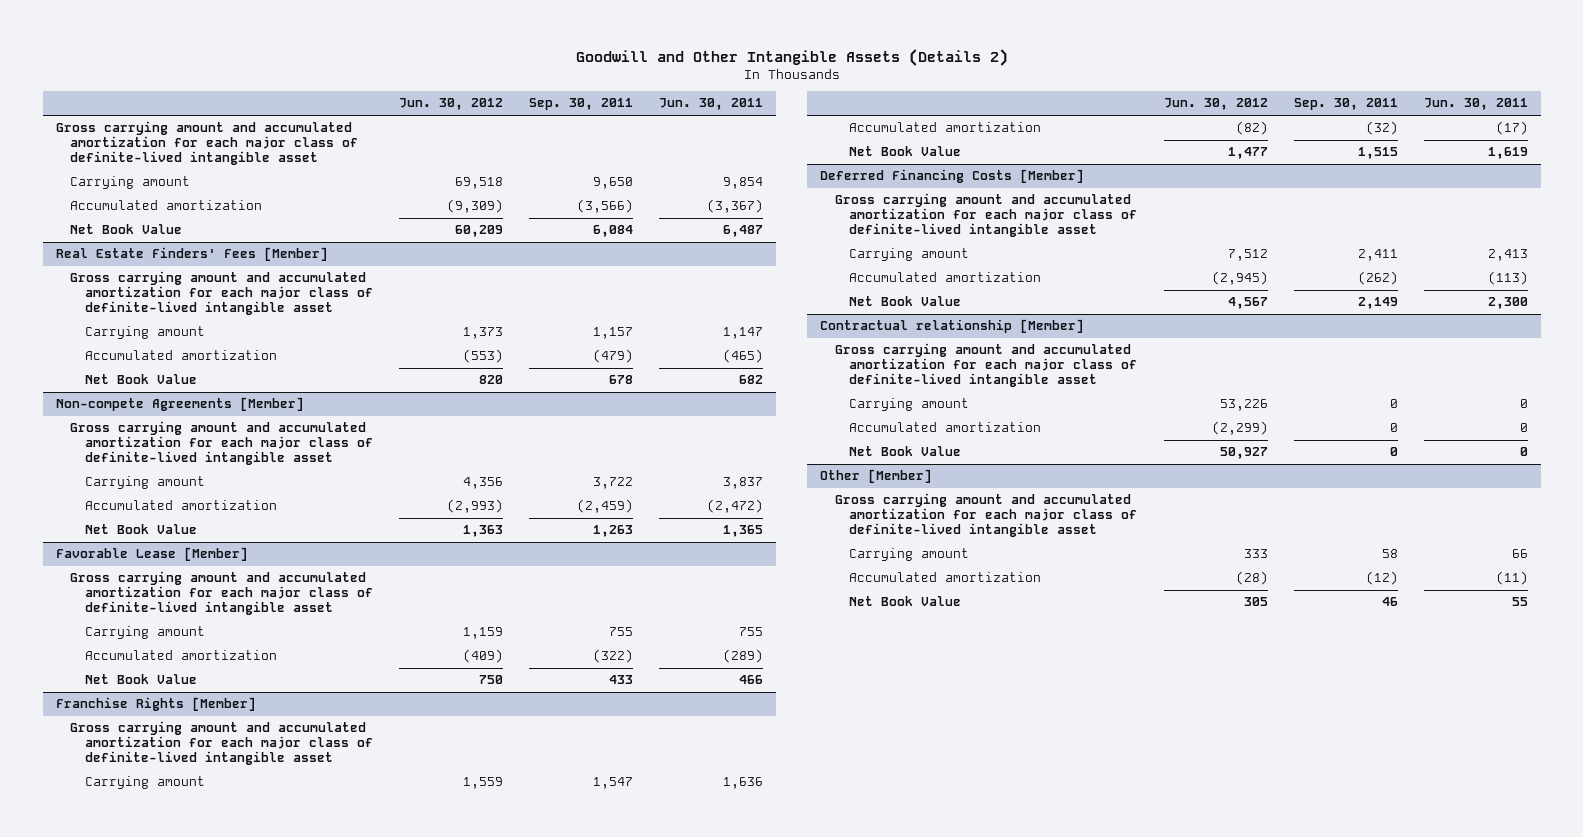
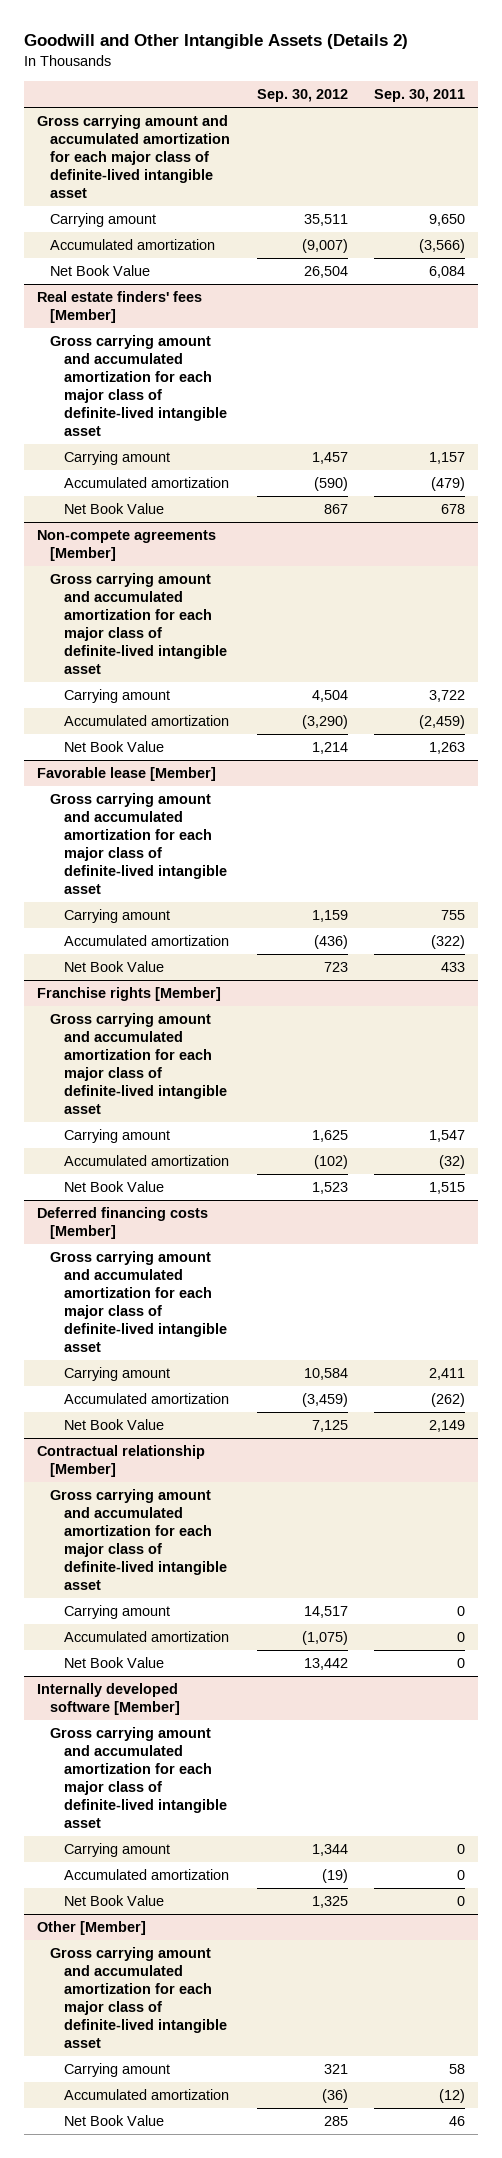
[398,98,503,111] Jun. 30, 2012 -> none
[659,98,764,111] Jun. 30, 2011 -> none
none -> [256,88,348,102] Sep. 30, 2012
[55,247,328,262] Real Estate Finders' Fees [Member] -> [36,291,202,324] Real estate finders' fees [Member]
[55,397,304,412] Non-compete Agreements [Member] -> [36,530,216,562] Non-compete agreements [Member]
[55,547,248,562] Favorable Lease [Member] -> [36,767,216,782] Favorable lease [Member]
[55,697,256,712] Franchise Rights [Member] -> [36,987,221,1002] Franchise rights [Member]
[820,169,1085,184] Deferred Financing Costs [Member] -> [36,1207,208,1240] Deferred financing costs [Member]
none -> [36,1683,181,1716] Internally developed software [Member]
none -> [50,1727,227,1828] Gross carrying amount and accumulated amortization for each major class of definite-lived intangible asset
none -> [63,1843,170,1858] Carrying amount
none -> [63,1869,229,1881] Accumulated amortization
none -> [63,1895,164,1907] Net Book Value

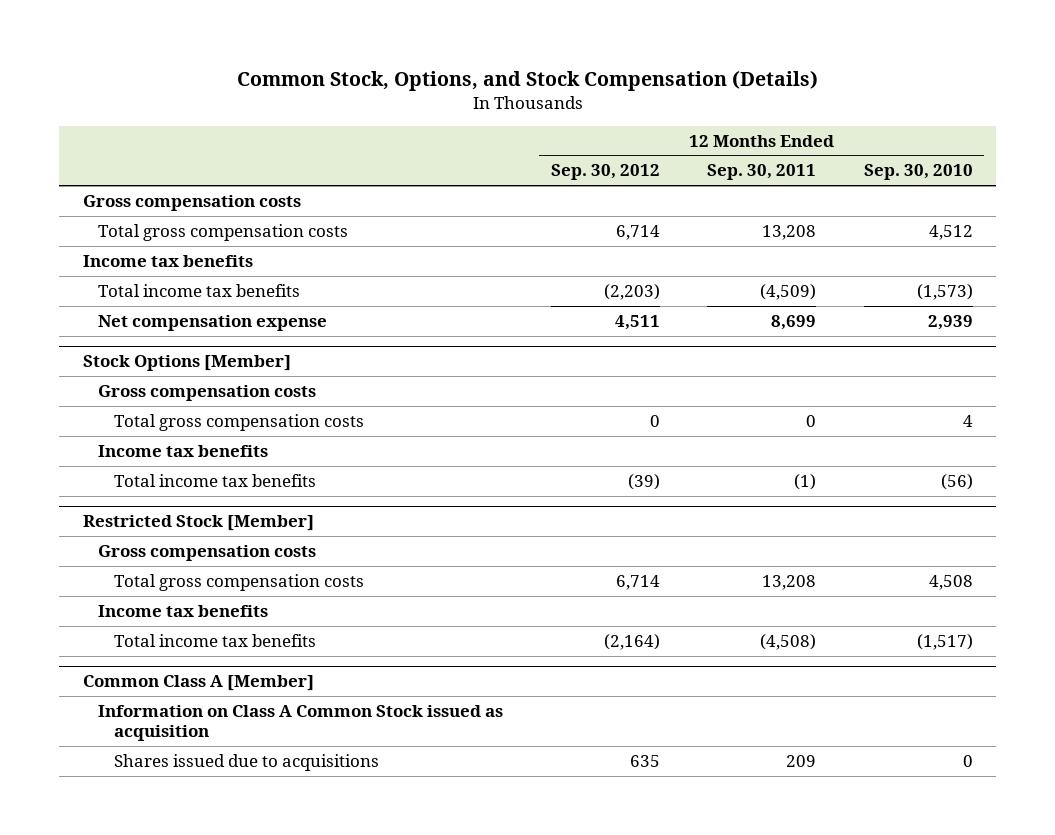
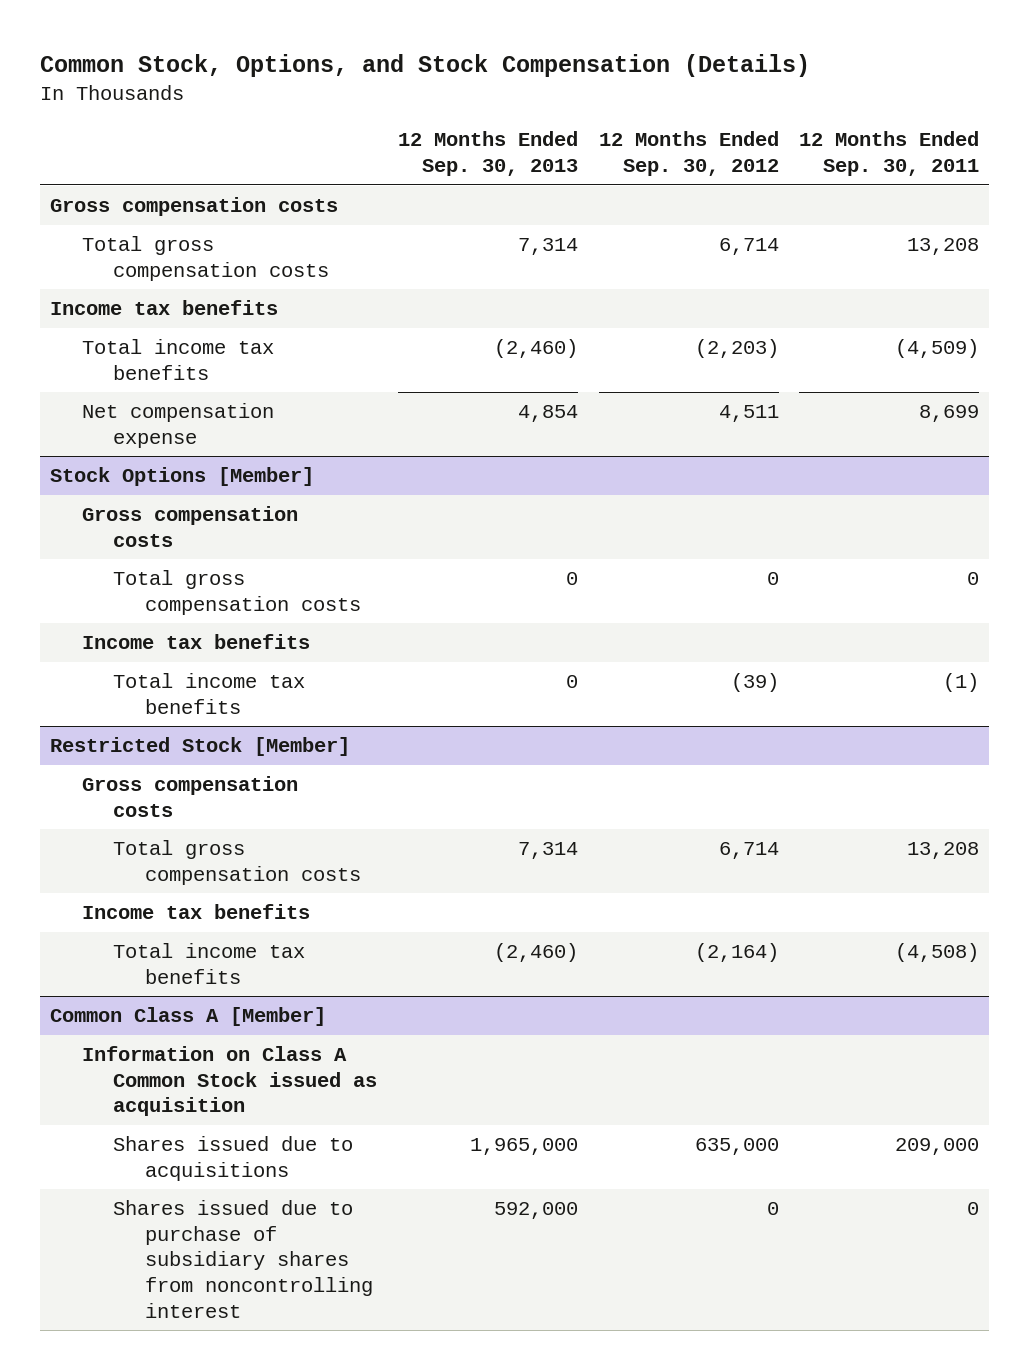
[863,164,973,181] Sep. 30, 2010 -> none
none -> [397,131,578,176] 12 Months Ended Sep. 30, 2013
[629,754,660,767] 635 -> [694,1138,779,1156] 635,000
[786,754,817,767] 209 -> [895,1138,980,1156] 209,000
none -> [113,1200,373,1318] Shares issued due to purchase of subsidiary shares from noncontrolling interest

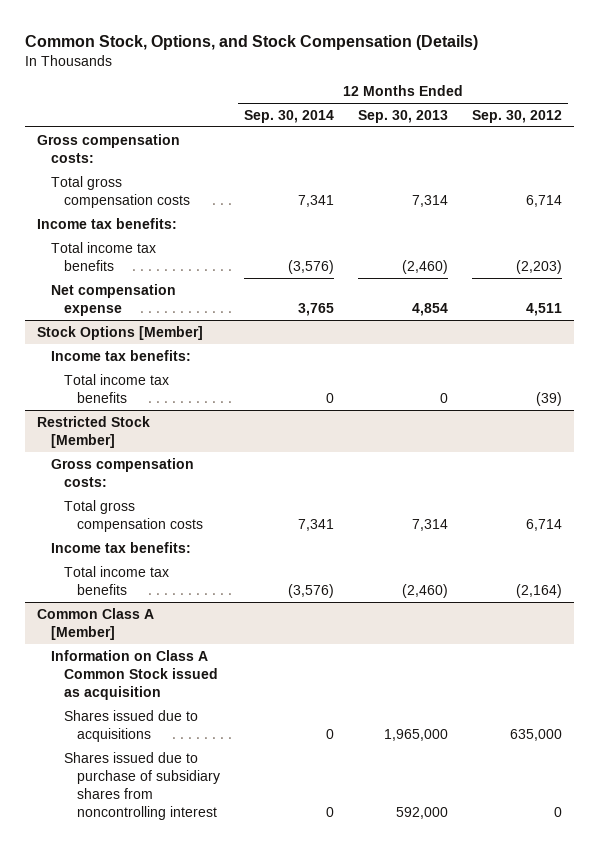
[799,131,980,176] 12 Months Ended Sep. 30, 2011 -> none
none -> [244,109,335,123] Sep. 30, 2014
[50,197,339,217] Gross compensation costs -> [37,133,181,163] Gross compensation costs:
[50,300,279,316] Income tax benefits -> [37,217,178,229] Income tax benefits:
[81,506,298,547] Gross compensation costs -> none
[113,570,361,615] Total gross compensation costs -> none
[81,634,310,650] Income tax benefits -> [50,349,191,361] Income tax benefits:
[81,776,298,817] Gross compensation costs -> [50,457,194,487] Gross compensation costs:
[81,904,310,920] Income tax benefits -> [50,541,191,553] Income tax benefits:

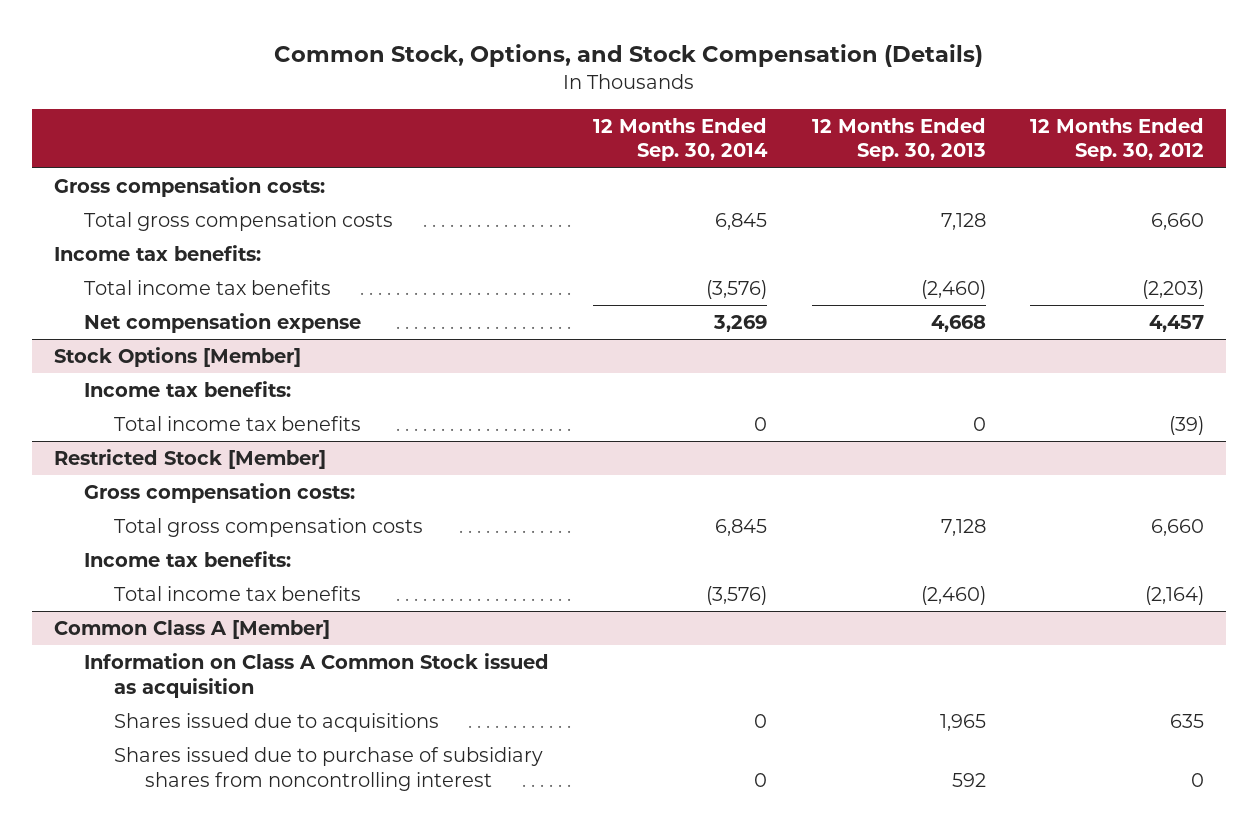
[298,194,335,207] 7,341 -> [715,213,768,231] 6,845
[412,194,449,207] 7,314 -> [940,213,986,231] 7,128
[526,194,563,207] 6,714 -> [1151,213,1205,231] 6,660
[298,302,335,316] 3,765 -> [713,315,768,333] 3,269
[412,302,449,316] 4,854 -> [930,315,986,333] 4,668
[526,302,563,316] 4,511 -> [1149,315,1205,333] 4,457
[298,518,335,531] 7,341 -> [715,519,768,537] 6,845
[412,518,449,531] 7,314 -> [940,519,986,537] 7,128
[526,518,563,531] 6,714 -> [1151,519,1205,537] 6,660
[384,728,449,741] 1,965,000 -> [939,714,986,732] 1,965
[510,728,563,741] 635,000 -> [1170,714,1205,729] 635
[396,806,449,819] 592,000 -> [951,772,986,787] 592

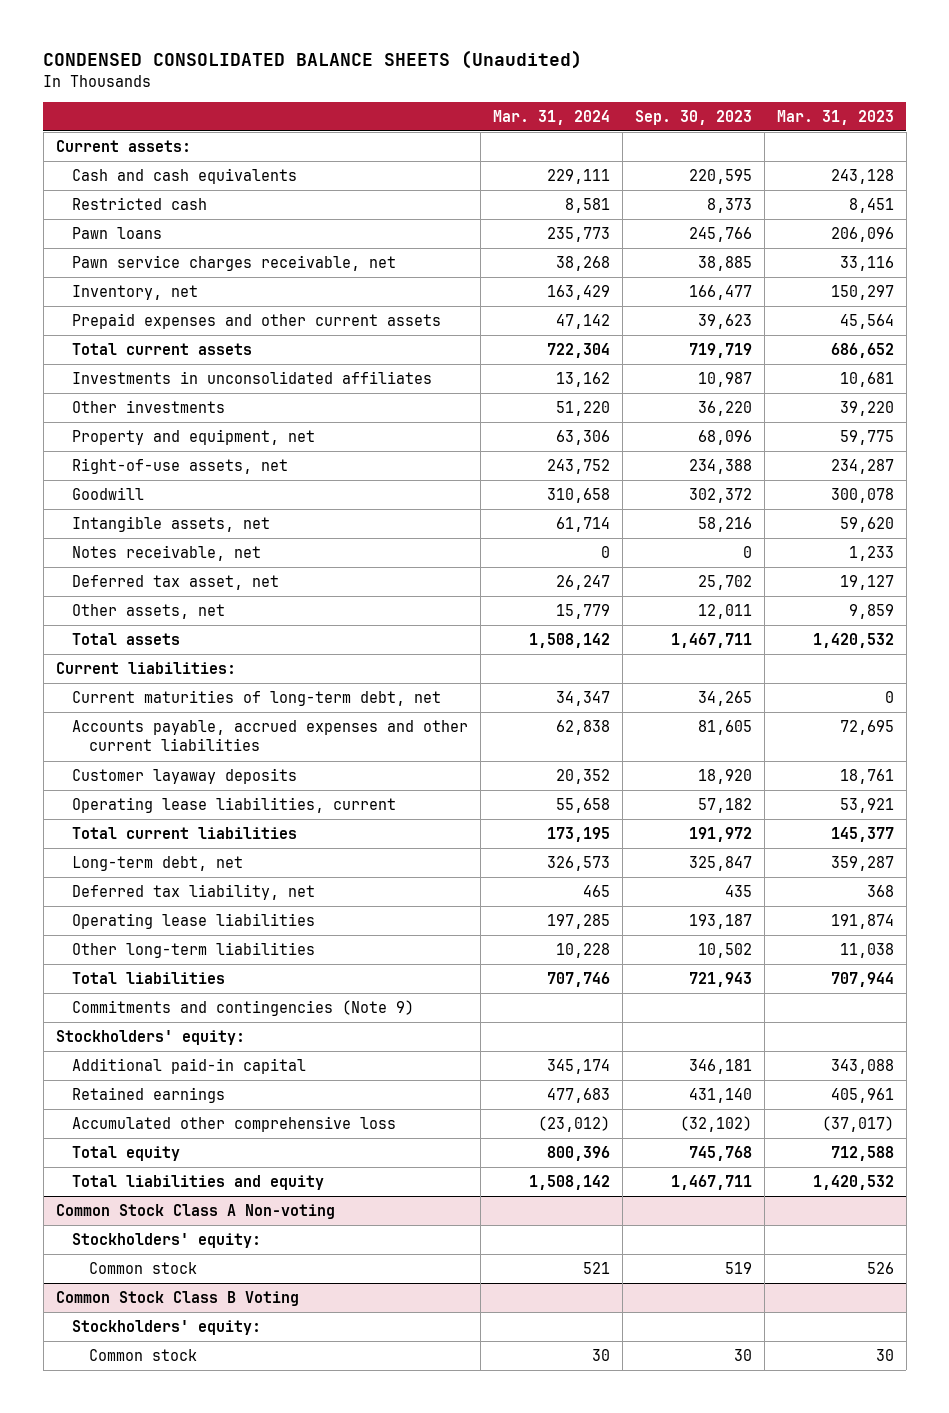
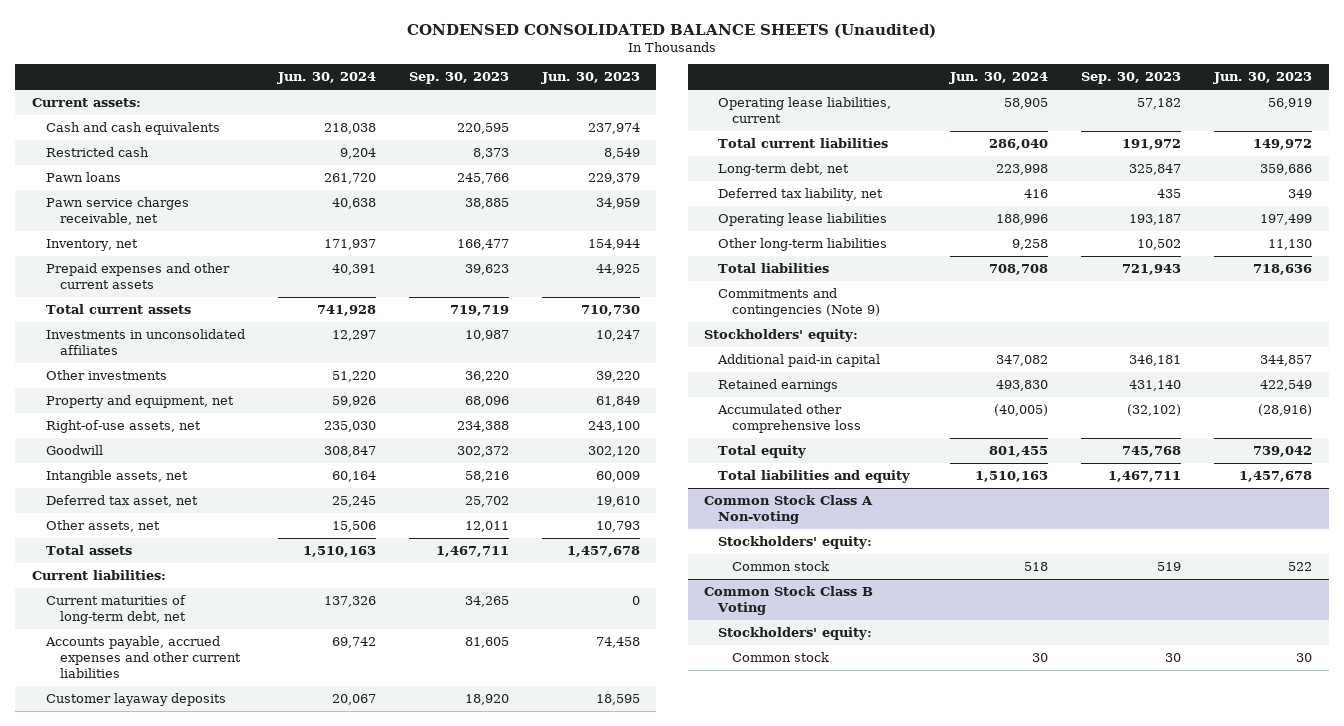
[492,109,610,125] Mar. 31, 2024 -> none
[776,109,894,125] Mar. 31, 2023 -> none
none -> [276,72,376,85] Jun. 30, 2024
none -> [540,72,640,85] Jun. 30, 2023
[72,545,262,562] Notes receivable, net -> none

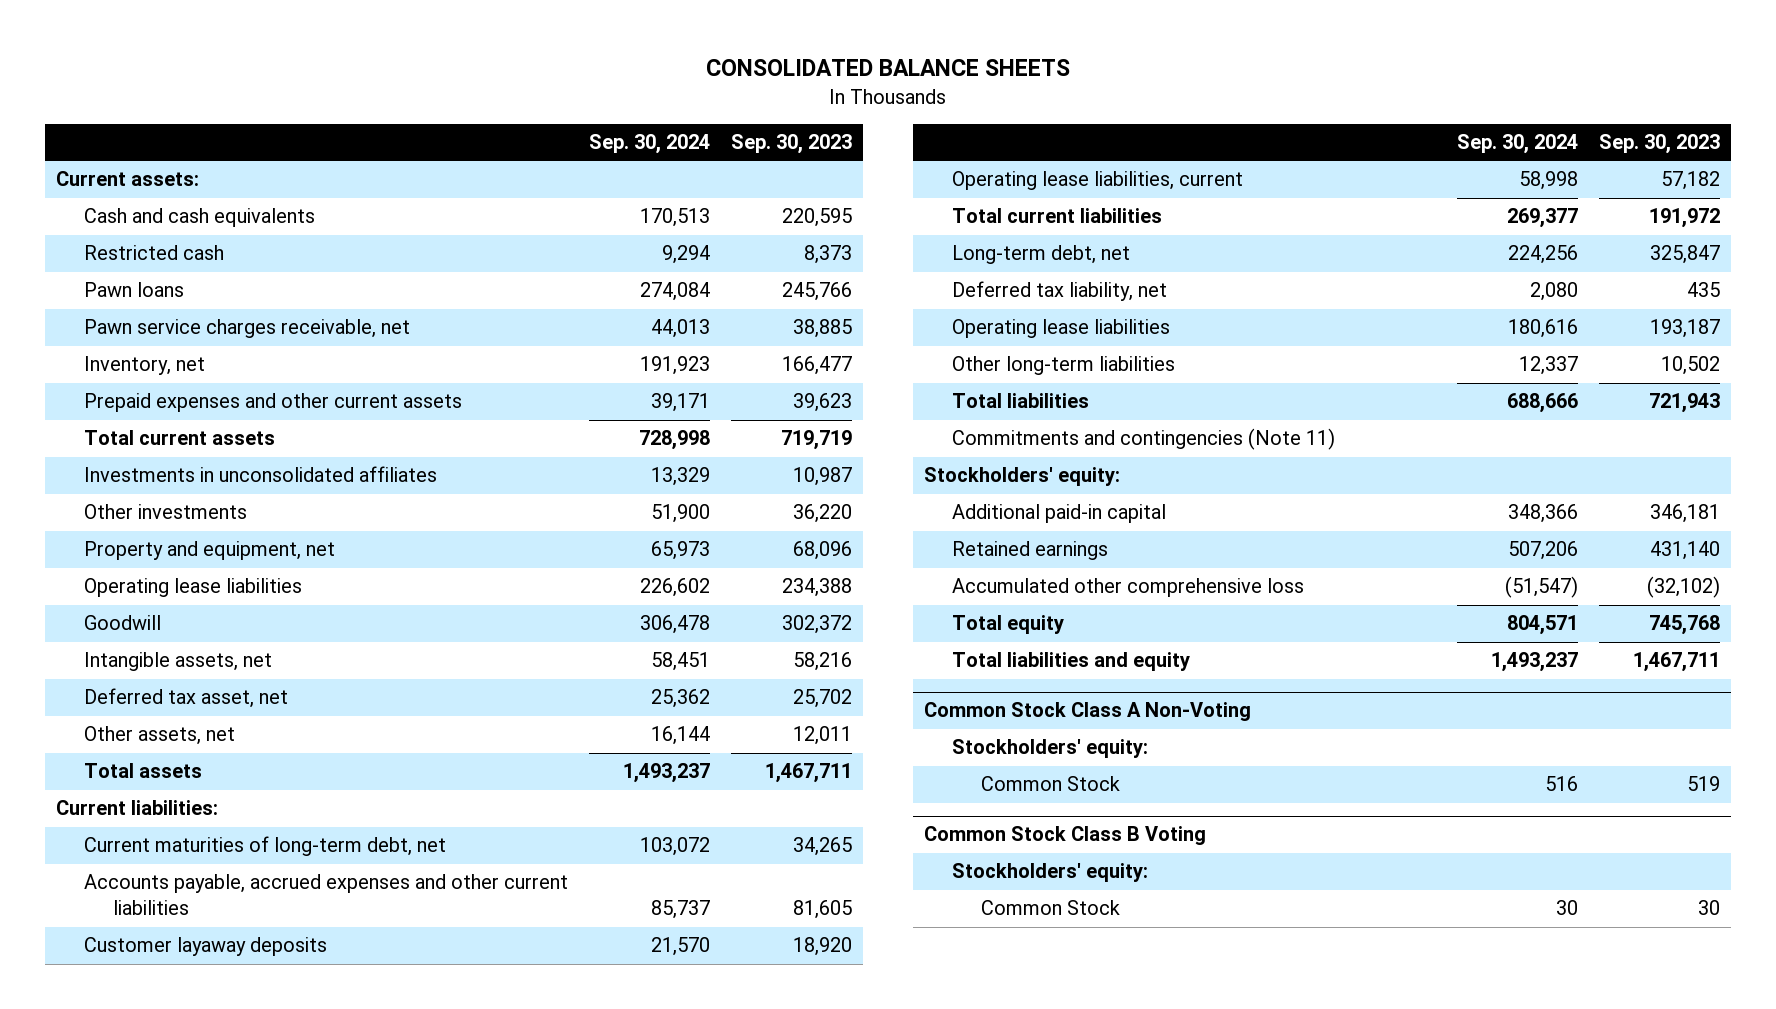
[406,23,936,38] CONDENSED CONSOLIDATED BALANCE SHEETS (Unaudited) -> [706,59,1071,77] CONSOLIDATED BALANCE SHEETS
[276,72,376,85] Jun. 30, 2024 -> none
[540,72,640,85] Jun. 30, 2023 -> none
none -> [589,134,711,155] Sep. 30, 2024
[45,420,201,434] Right-of-use assets, net -> [84,578,303,598] Operating lease liabilities
[718,288,881,317] Commitments and contingencies (Note 9) -> [952,428,1336,451] Commitments and contingencies (Note 11)
[703,495,873,524] Common Stock Class A Non-voting -> [923,702,1251,722] Common Stock Class A Non-Voting
[732,561,830,572] Common stock -> [980,776,1120,792] Common Stock
[732,652,830,663] Common stock -> [980,900,1120,916] Common Stock

